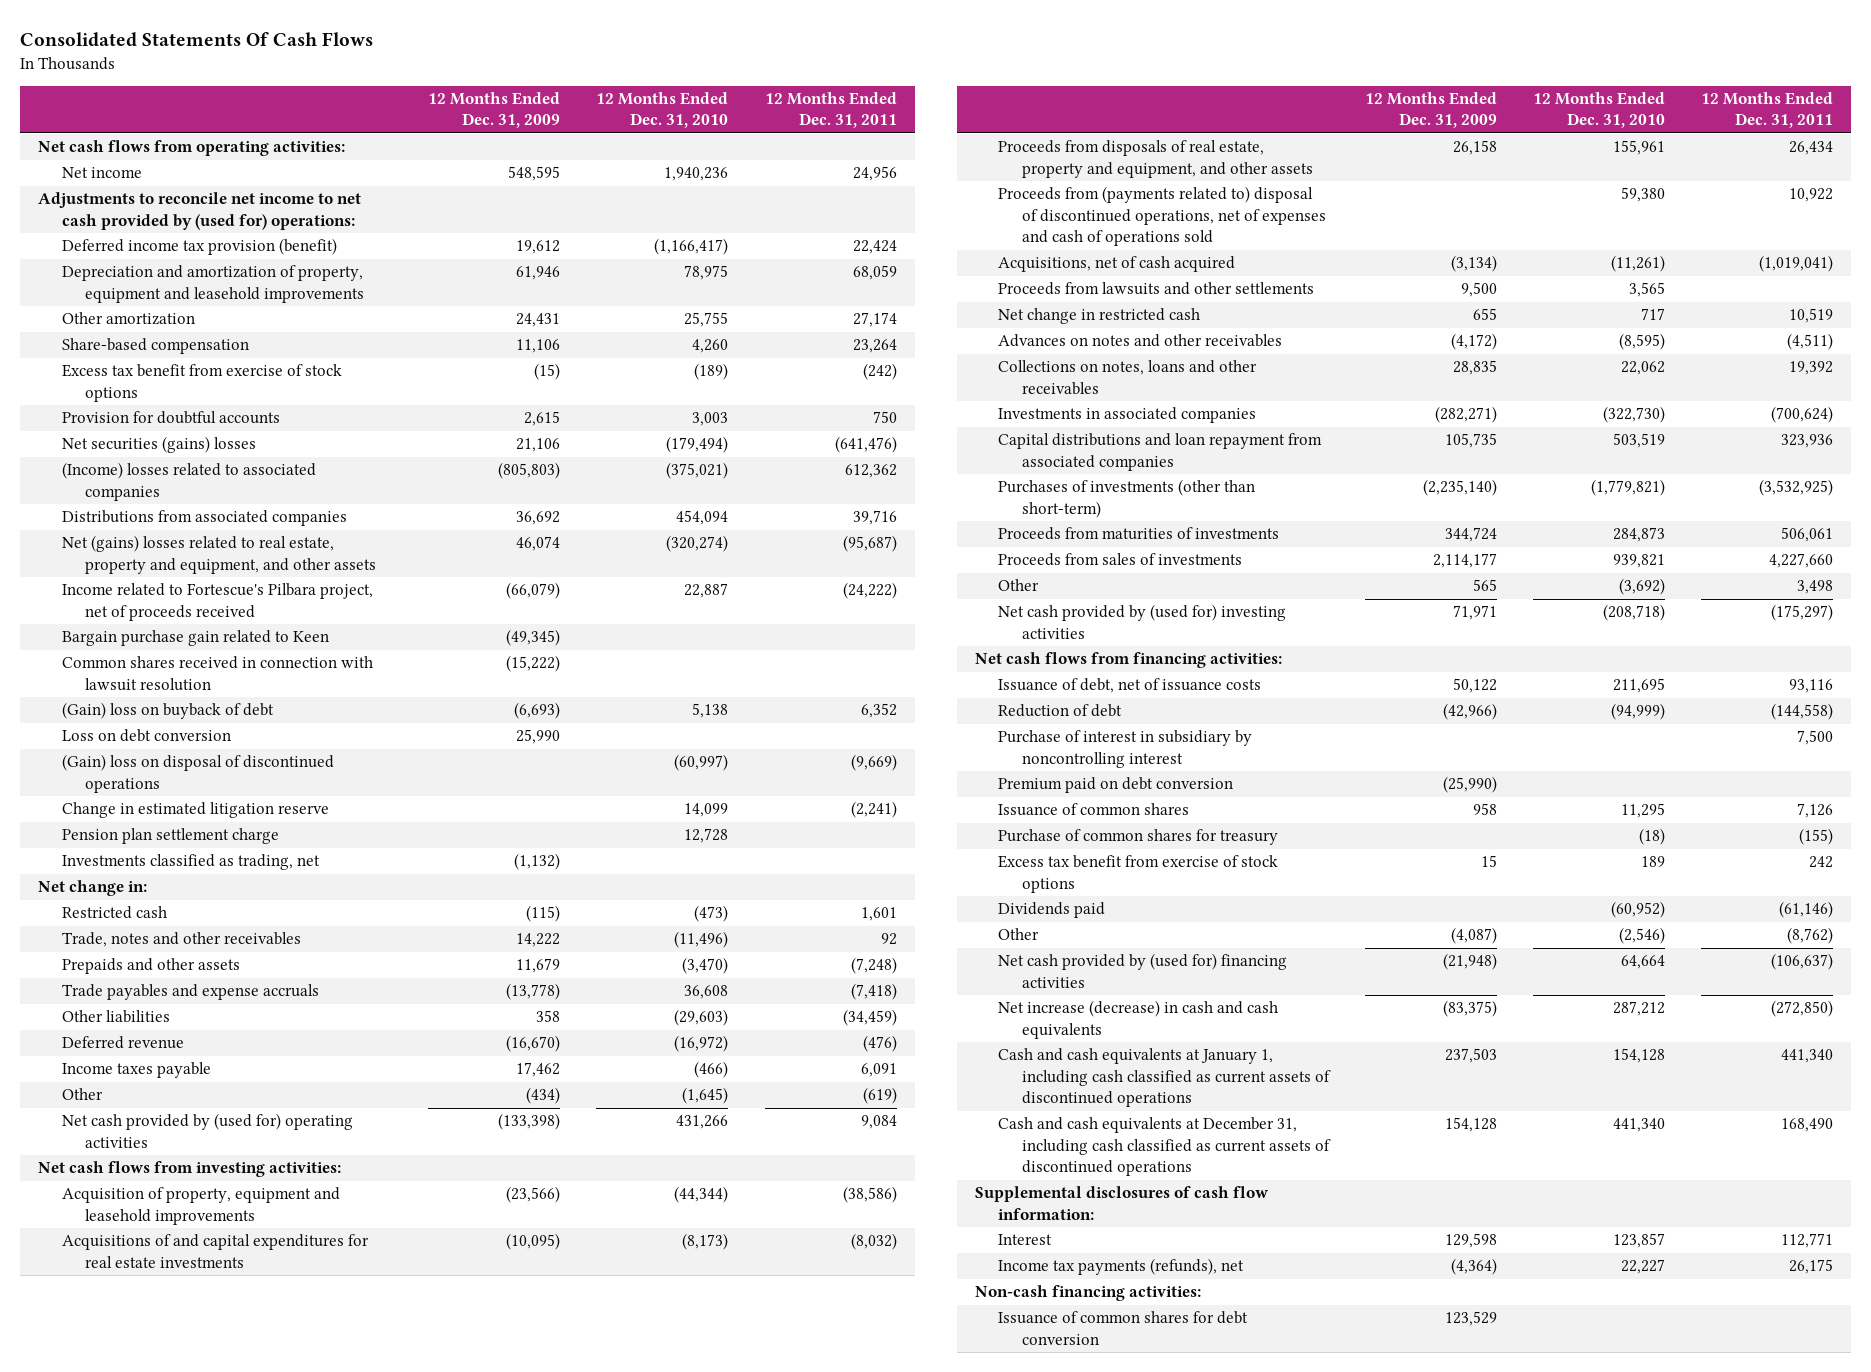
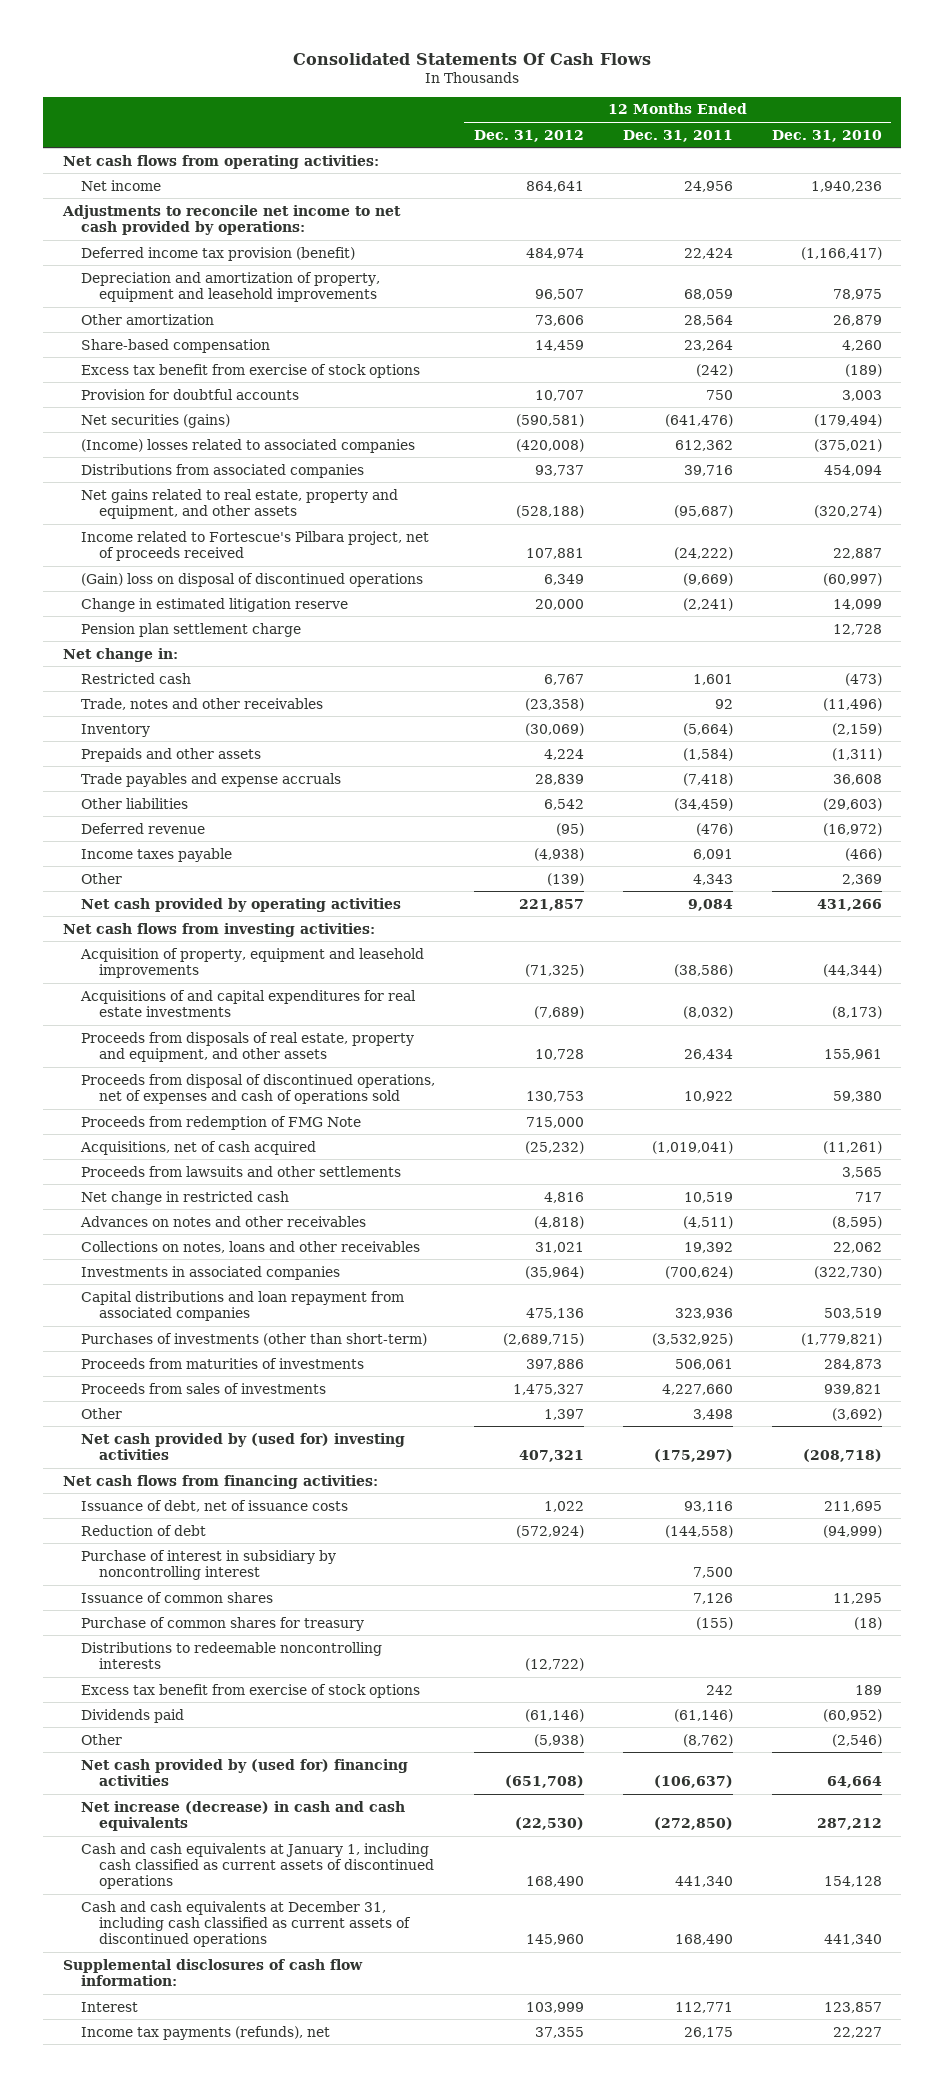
[428,91,561,129] 12 Months Ended Dec. 31, 2009 -> none
none -> [473,129,584,142] Dec. 31, 2012
[37,192,361,230] Adjustments to reconcile net income to net cash provided by (used for) operations: -> [61,204,401,235] Adjustments to reconcile net income to net cash provided by operations:
[684,312,729,328] 25,755 -> [832,314,882,326] 26,879
[852,312,897,328] 27,174 -> [683,314,733,326] 28,564
[61,436,256,454] Net securities (gains) losses -> [80,413,230,428] Net securities (gains)
[61,535,377,574] Net (gains) losses related to real estate, property and equipment, and other assets -> [80,488,398,519] Net gains related to real estate, property and equipment, and other assets
[61,630,329,647] Bargain purchase gain related to Keen -> none
[61,656,373,691] Common shares received in connection with lawsuit resolution -> none
[61,702,274,720] (Gain) loss on buyback of debt -> none
[61,729,231,743] Loss on debt conversion -> none
[61,854,320,871] Investments classified as trading, net -> none
none -> [80,723,150,737] Inventory
[682,957,729,975] (3,470) -> [831,747,882,761] (1,311)
[850,957,897,975] (7,248) -> [682,747,733,761] (1,584)
[682,1087,729,1105] (1,645) -> [841,873,882,885] 2,369
[862,1087,897,1105] (619) -> [692,873,733,885] 4,343
[61,1113,353,1148] Net cash provided by (used for) operating activities -> [80,897,401,912] Net cash provided by operating activities
[998,186,1326,247] Proceeds from (payments related to) disposal of discontinued operations, net of expenses and cash of operations sold -> [80,1073,435,1104] Proceeds from disposal of discontinued operations, net of expenses and cash of operations sold
none -> [80,1115,361,1130] Proceeds from redemption of FMG Note
[998,777,1234,794] Premium paid on debt conversion -> none
none -> [80,1641,382,1669] Distributions to redeemable noncontrolling interests
[974,1285,1201,1302] Non-cash financing activities: -> none
[998,1311,1249,1345] Issuance of common shares for debt conversion -> none

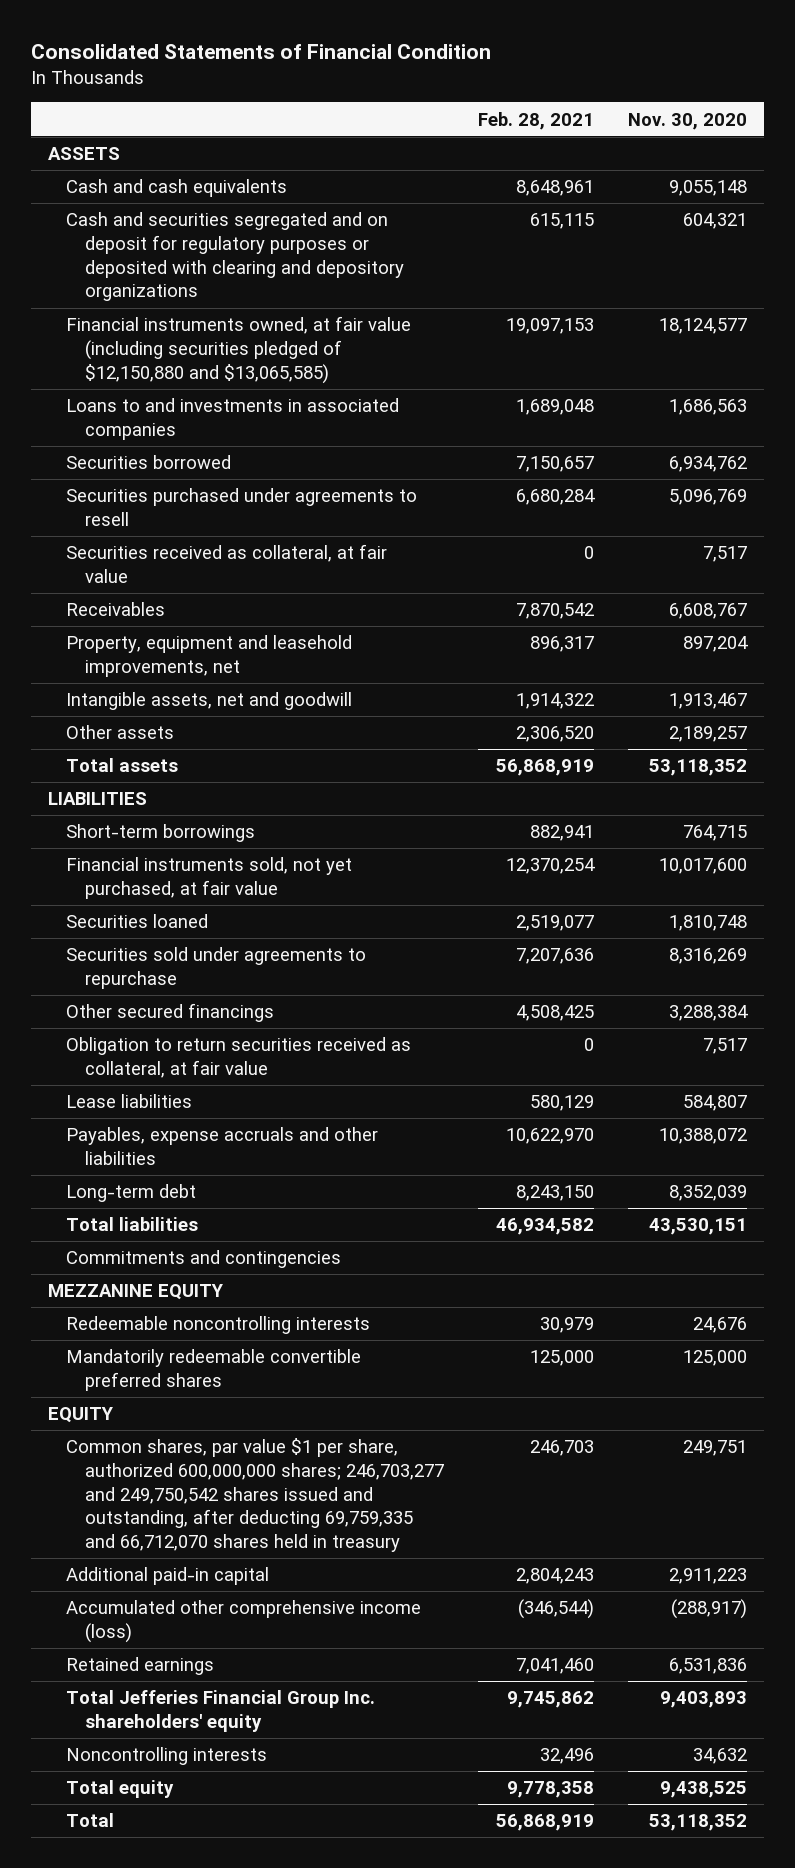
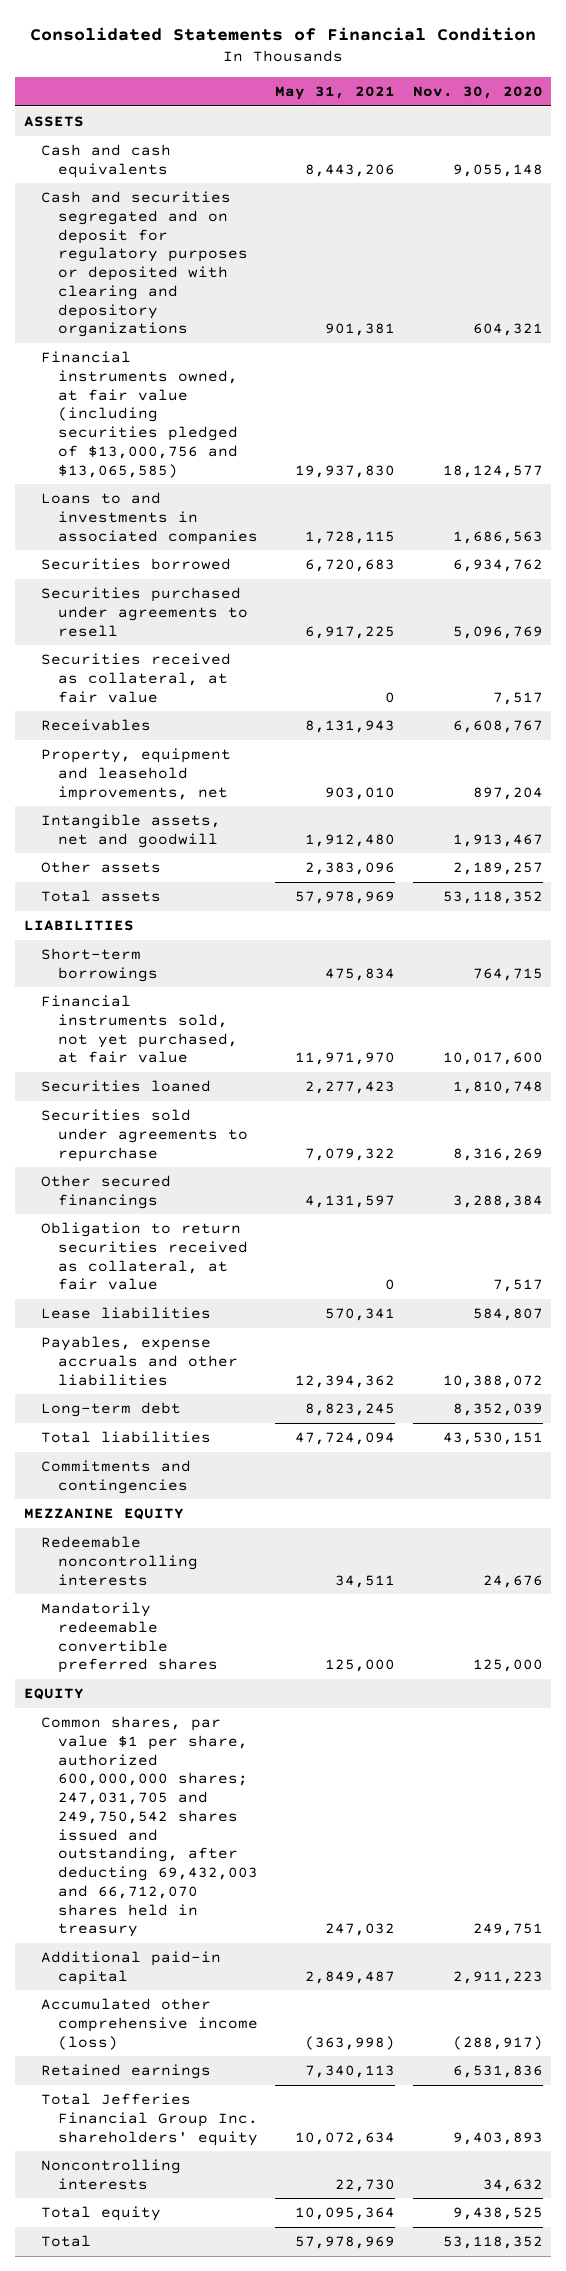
[478,111,595,130] Feb. 28, 2021 -> none
none -> [275,86,396,101] May 31, 2021
[66,316,412,384] Financial instruments owned, at fair value (including securities pledged of $12,150,880 and $13,065,585) -> [40,351,239,478] Financial instruments owned, at fair value (including securities pledged of $13,000,756 and $13,065,585)
[66,1438,444,1553] Common shares, par value $1 per share, authorized 600,000,000 shares; 246,703,277 and 249,750,542 shares issued and outstanding, after deducting 69,759,335 and 66,712,070 shares held in treasury -> [40,1716,259,1938] Common shares, par value $1 per share, authorized 600,000,000 shares; 247,031,705 and 249,750,542 shares issued and outstanding, after deducting 69,432,003 and 66,712,070 shares held in treasury

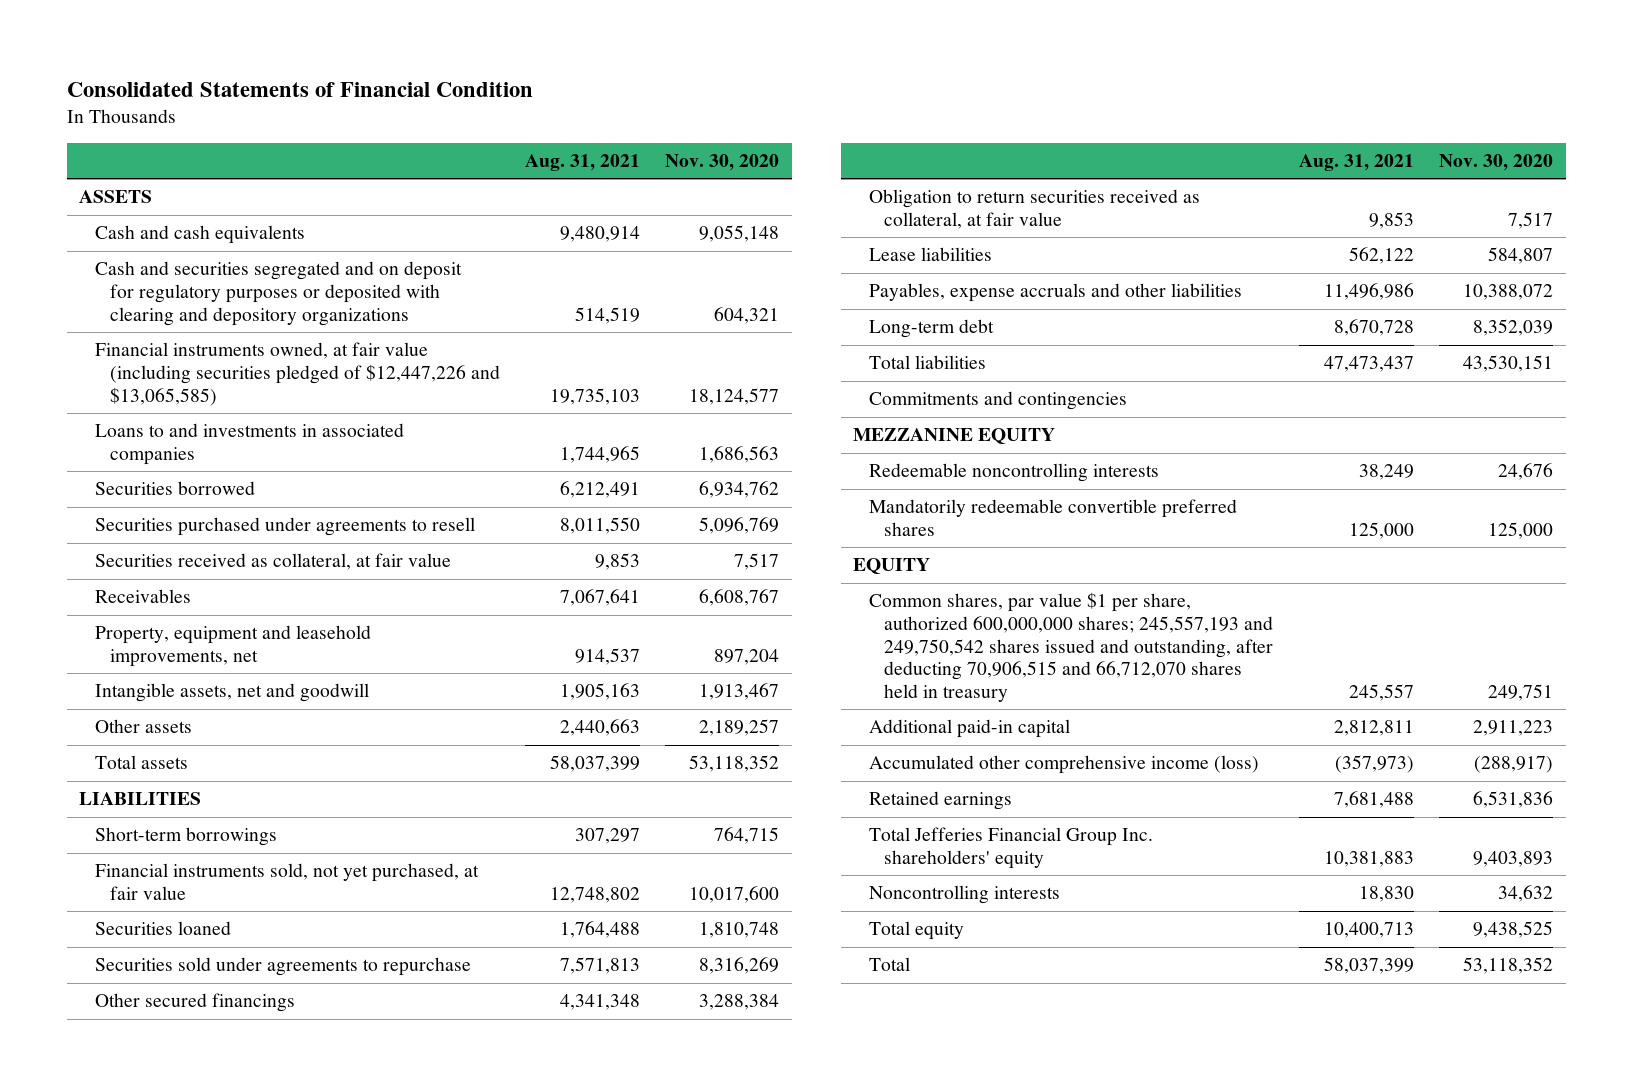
[275,86,396,101] May 31, 2021 -> none
none -> [525,153,641,171] Aug. 31, 2021
[40,351,239,478] Financial instruments owned, at fair value (including securities pledged of $13,000,756 and $13,065,585) -> [94,342,500,406] Financial instruments owned, at fair value (including securities pledged of $12,447,226 and $13,065,585)
[40,1716,259,1938] Common shares, par value $1 per share, authorized 600,000,000 shares; 247,031,705 and 249,750,542 shares issued and outstanding, after deducting 69,432,003 and 66,712,070 shares held in treasury -> [868,592,1273,702] Common shares, par value $1 per share, authorized 600,000,000 shares; 245,557,193 and 249,750,542 shares issued and outstanding, after deducting 70,906,515 and 66,712,070 shares held in treasury

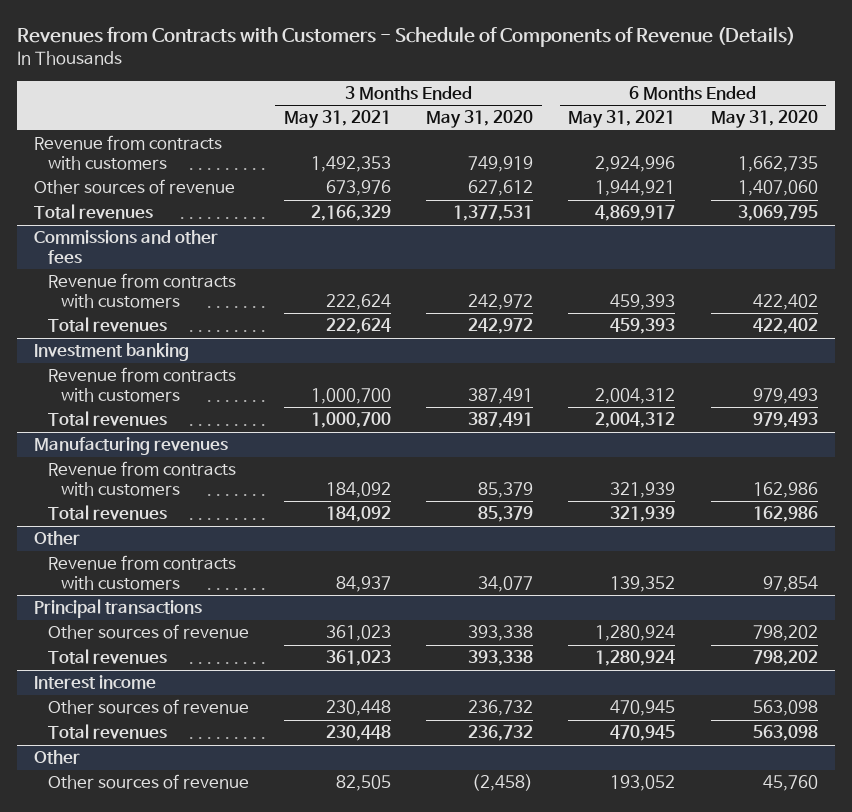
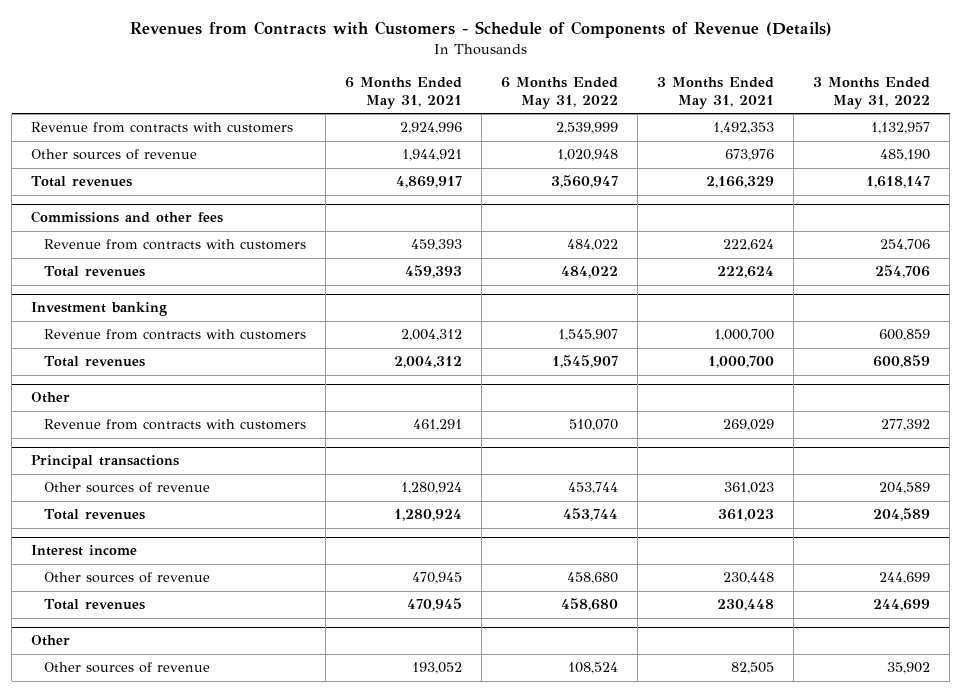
[426,110,534,129] May 31, 2020 -> none
[710,110,818,129] May 31, 2020 -> none
none -> [501,76,619,110] 6 Months Ended May 31, 2022
none -> [813,76,931,110] 3 Months Ended May 31, 2022
[34,437,229,456] Manufacturing revenues -> none
[47,461,236,496] Revenue from contracts with customers -> none
[47,505,167,521] Total revenues -> none
[335,575,391,592] 84,937 -> [723,419,775,432] 269,029
[610,575,676,592] 139,352 -> [413,419,463,432] 461,291

